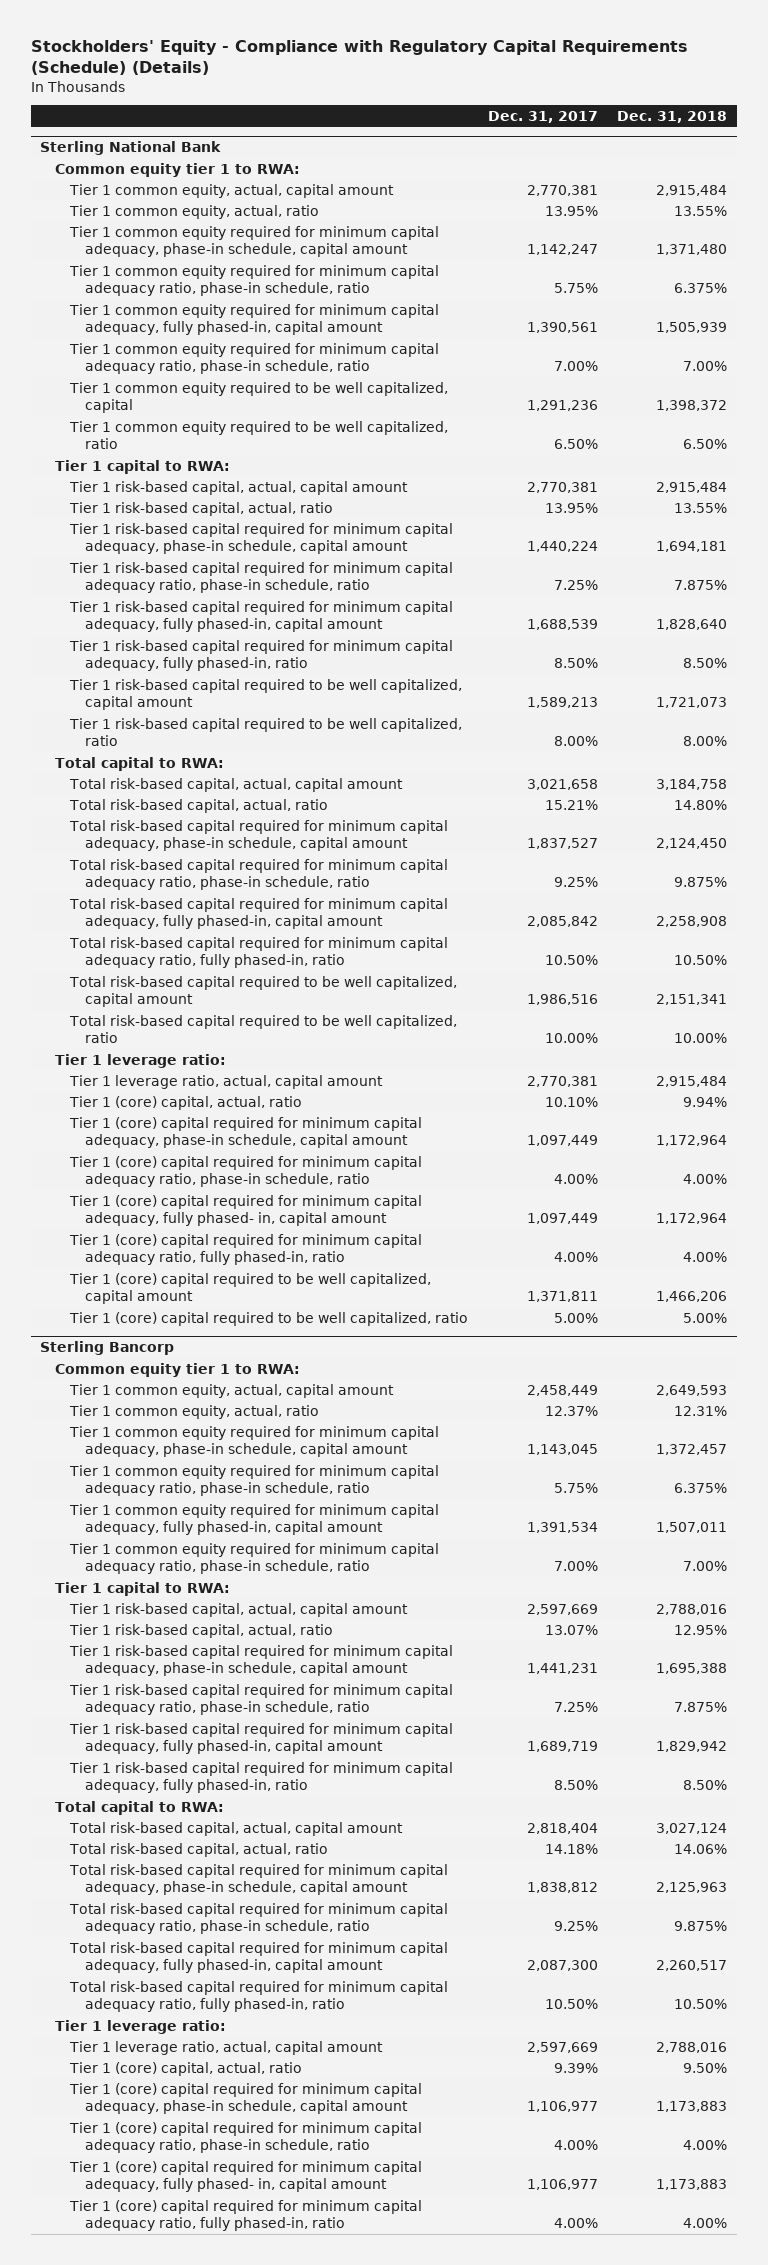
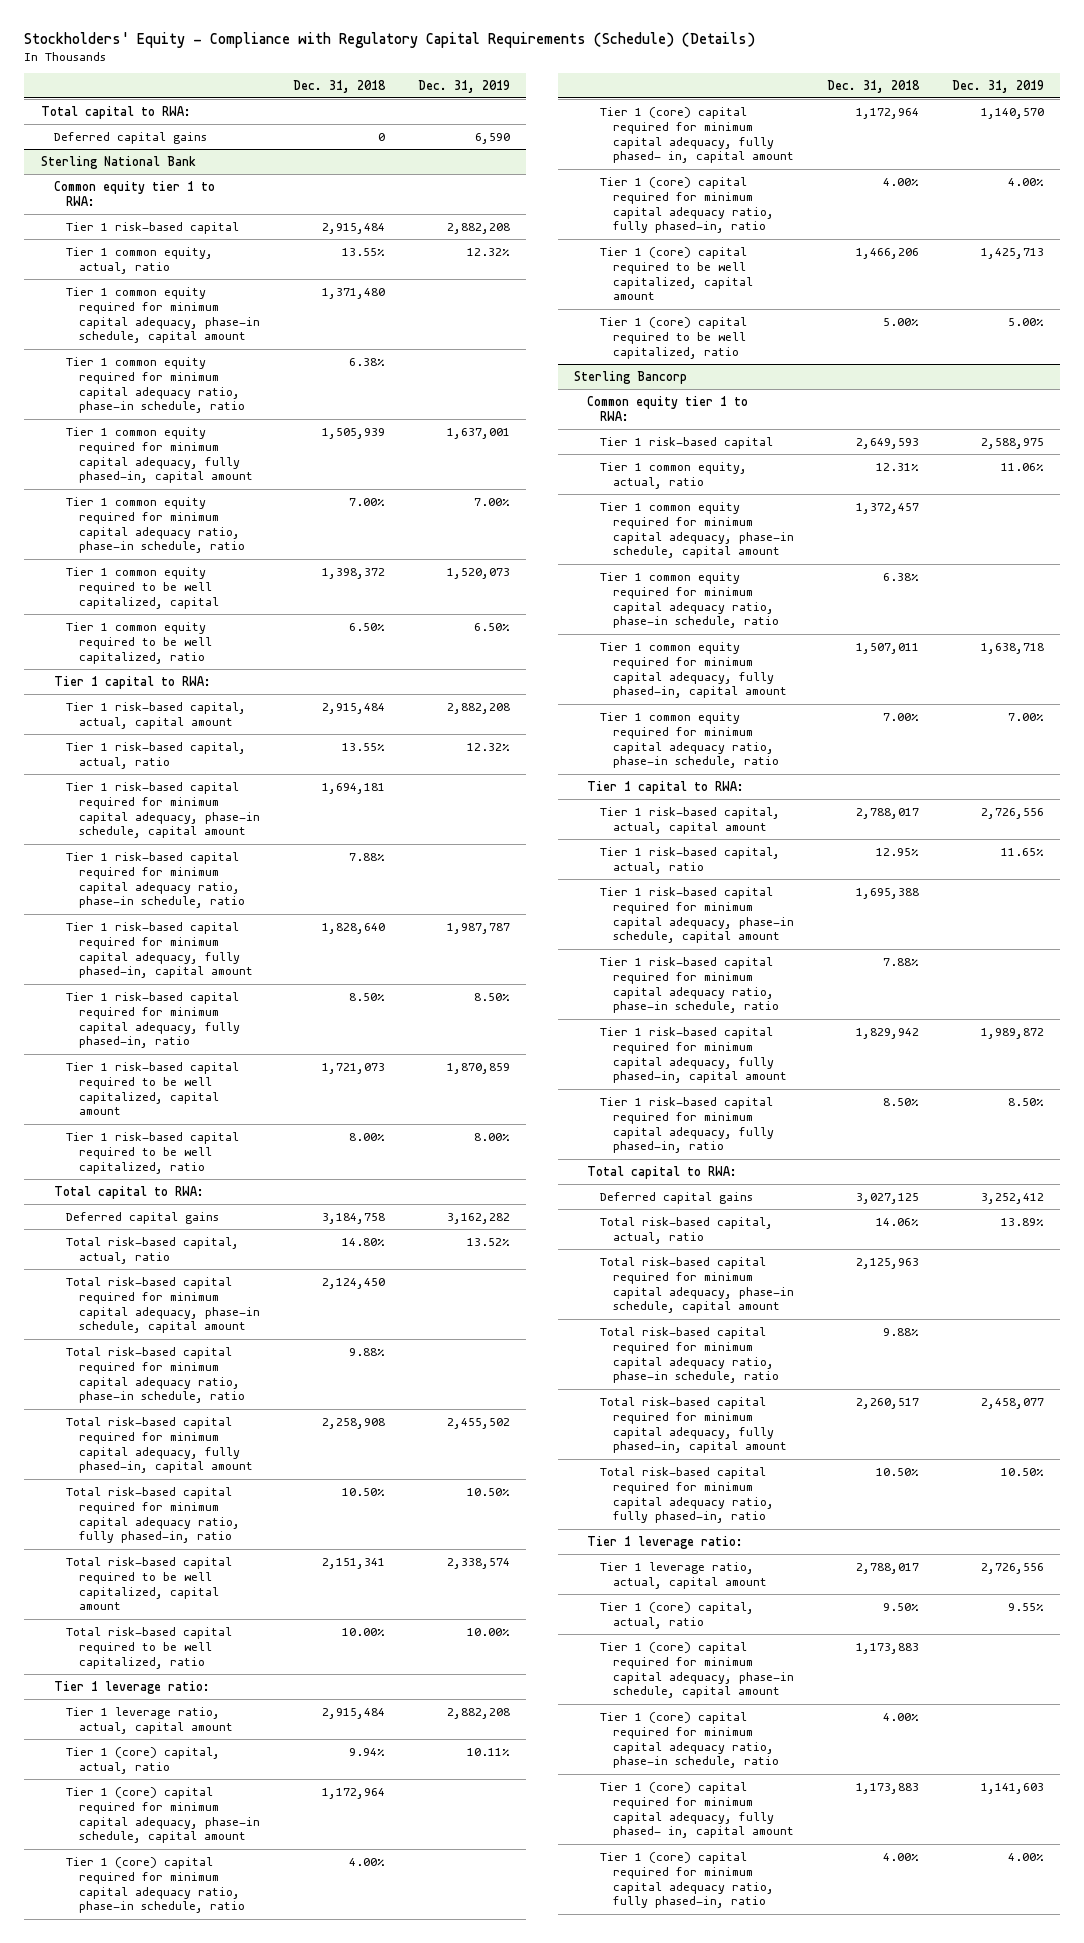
[487,111,598,124] Dec. 31, 2017 -> none
none -> [418,79,511,93] Dec. 31, 2019
none -> [40,105,191,119] Total capital to RWA:
none -> [53,131,207,144] Deferred capital gains
[69,183,395,198] Tier 1 common equity, actual, capital amount -> [66,221,240,234] Tier 1 risk-based capital
[674,283,728,294] 6.375% -> [349,357,386,366] 6.38%
[674,580,728,591] 7.875% -> [349,852,386,861] 7.88%
[69,777,404,792] Total risk-based capital, actual, capital amount -> [66,1211,220,1224] Deferred capital gains
[674,877,728,888] 9.875% -> [349,1347,386,1356] 9.88%
[69,1383,395,1398] Tier 1 common equity, actual, capital amount -> [600,436,774,449] Tier 1 risk-based capital
[674,1483,728,1494] 6.375% -> [882,572,919,581] 6.38%
[656,1603,728,1615] 2,788,016 -> [855,807,919,819] 2,788,017
[674,1702,728,1713] 7.875% -> [882,957,919,966] 7.88%
[69,1821,404,1836] Total risk-based capital, actual, capital amount -> none
none -> [600,1191,754,1204] Deferred capital gains
[674,1921,728,1932] 9.875% -> [882,1327,919,1336] 9.88%
[656,2041,728,2053] 2,788,016 -> [855,1562,919,1574] 2,788,017

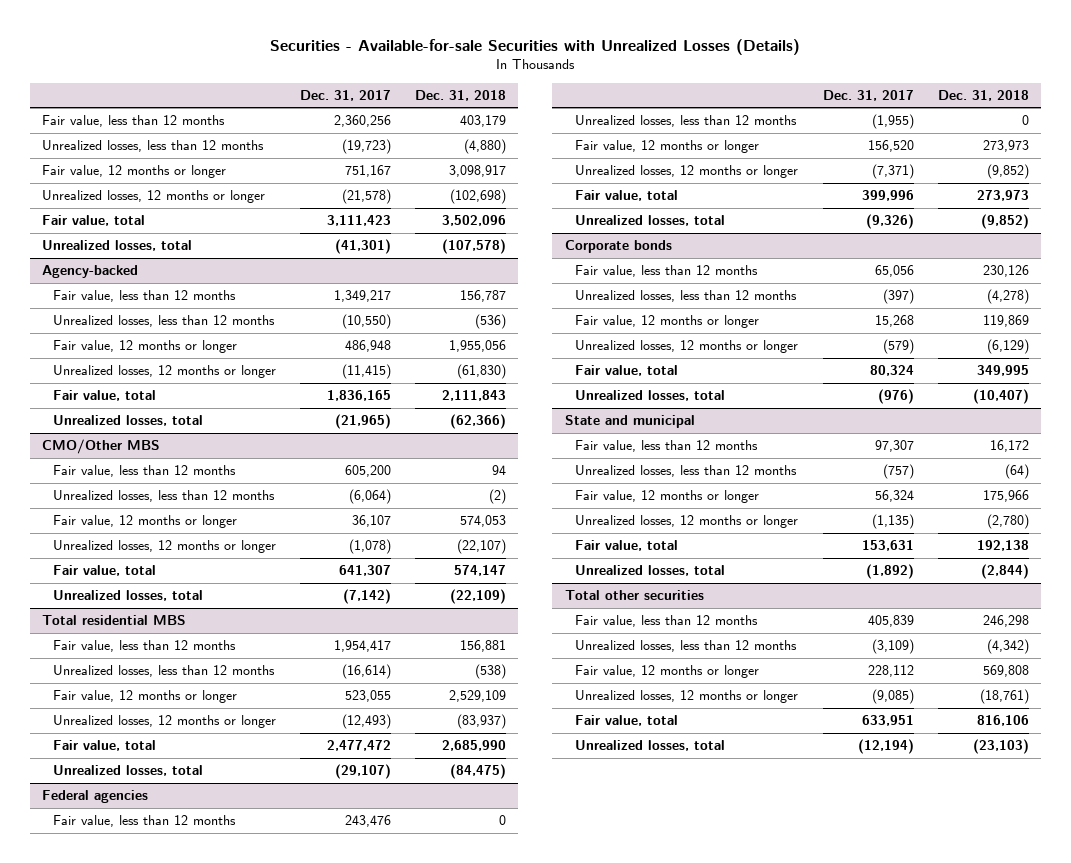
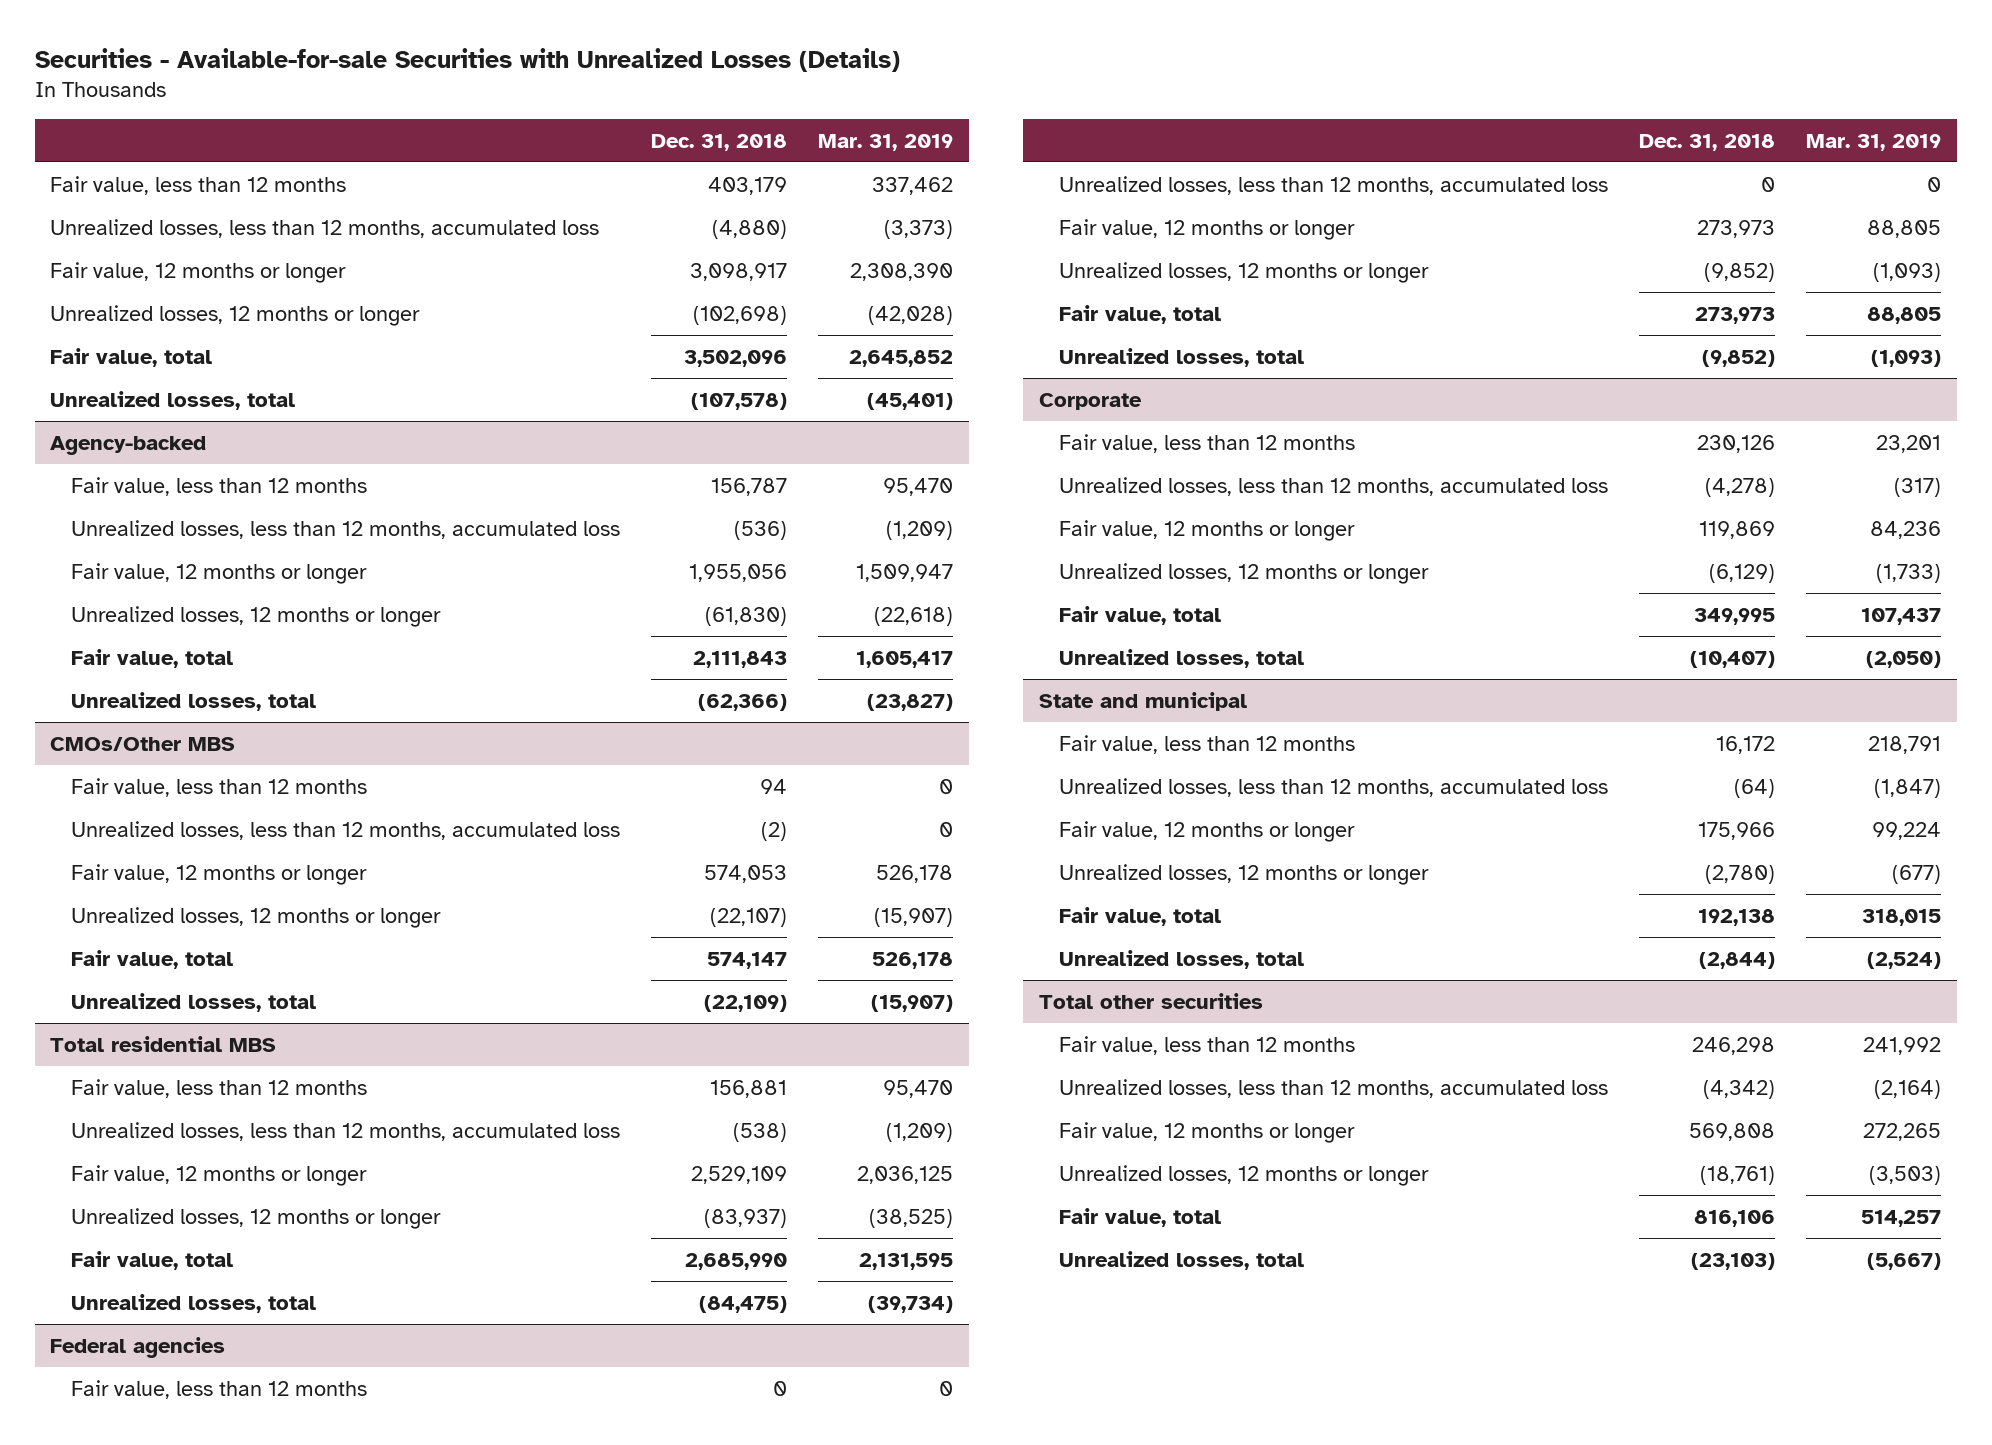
[299,89,391,101] Dec. 31, 2017 -> none
none -> [818,133,954,151] Mar. 31, 2019
[41,140,264,153] Unrealized losses, less than 12 months -> [50,218,600,238] Unrealized losses, less than 12 months, accumulated loss
[52,315,275,328] Unrealized losses, less than 12 months -> [70,519,620,539] Unrealized losses, less than 12 months, accumulated loss
[41,439,160,455] CMO/Other MBS -> [50,736,236,751] CMOs/Other MBS
[52,490,275,503] Unrealized losses, less than 12 months -> [70,820,620,840] Unrealized losses, less than 12 months, accumulated loss
[52,665,275,678] Unrealized losses, less than 12 months -> [70,1121,620,1141] Unrealized losses, less than 12 months, accumulated loss
[575,115,798,128] Unrealized losses, less than 12 months -> [1058,175,1608,195] Unrealized losses, less than 12 months, accumulated loss
[564,240,672,254] Corporate bonds -> [1038,392,1142,410] Corporate
[575,290,798,303] Unrealized losses, less than 12 months -> [1058,476,1608,496] Unrealized losses, less than 12 months, accumulated loss
[575,465,798,478] Unrealized losses, less than 12 months -> [1058,777,1608,797] Unrealized losses, less than 12 months, accumulated loss
[575,640,798,653] Unrealized losses, less than 12 months -> [1058,1078,1608,1098] Unrealized losses, less than 12 months, accumulated loss

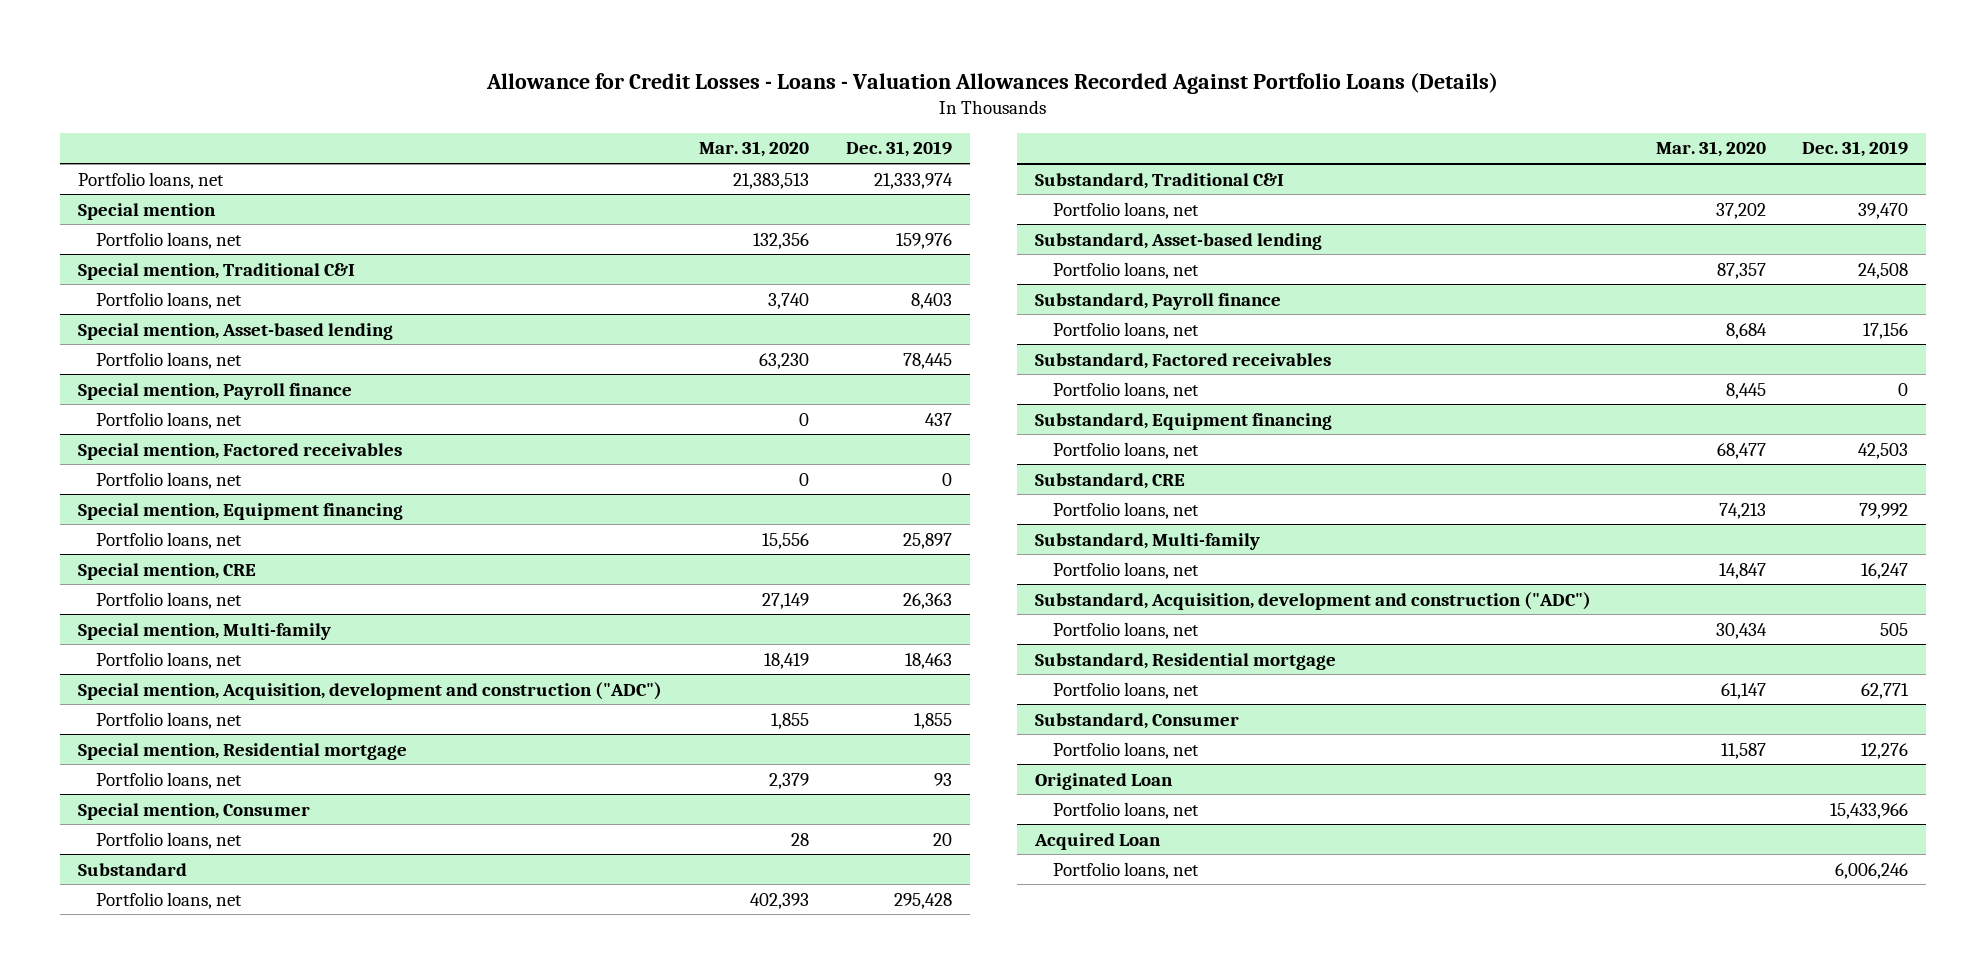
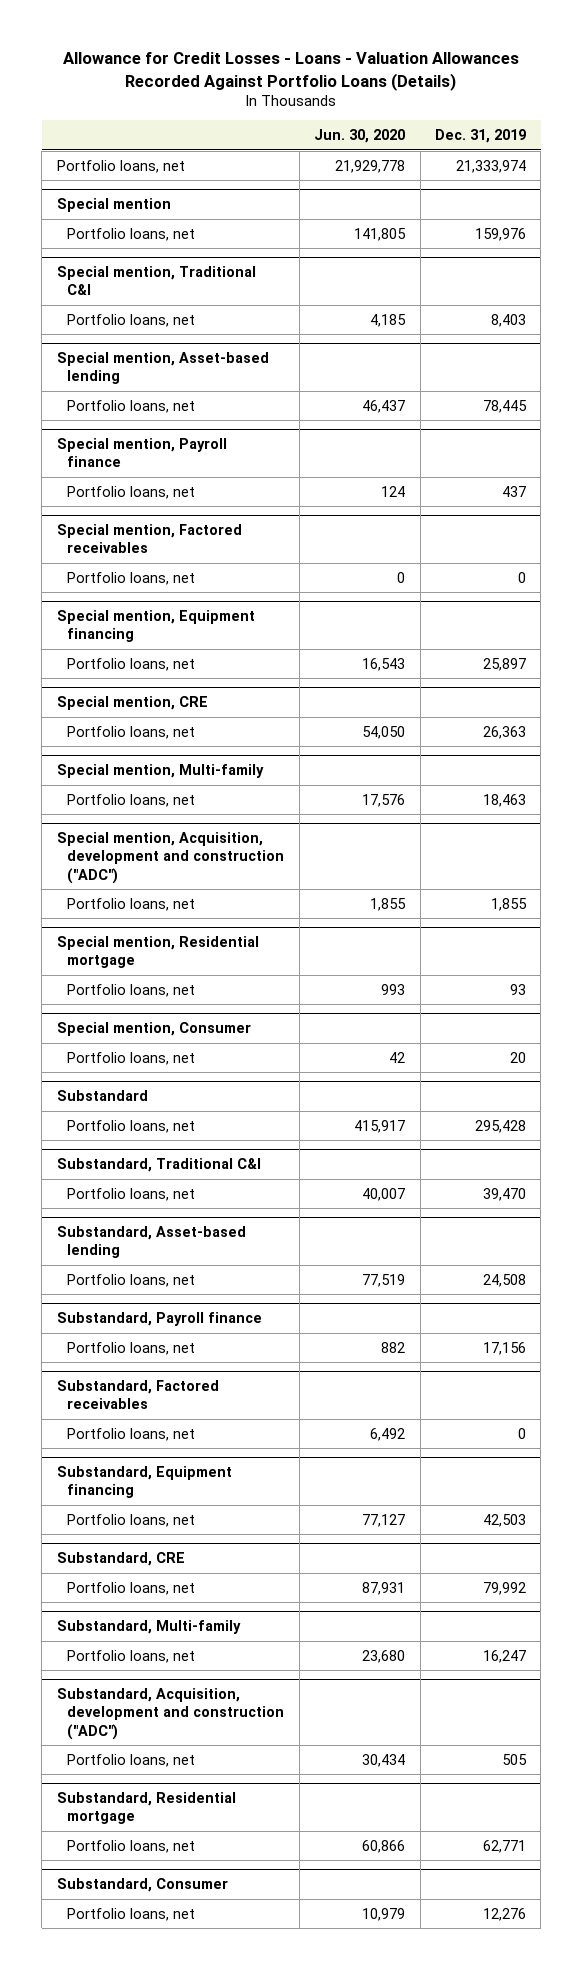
[698,141,809,158] Mar. 31, 2020 -> none
none -> [314,129,406,144] Jun. 30, 2020
[1034,772,1173,790] Originated Loan -> none
[1052,801,1199,819] Portfolio loans, net -> none
[1033,832,1161,850] Acquired Loan -> none
[1052,861,1199,879] Portfolio loans, net -> none

